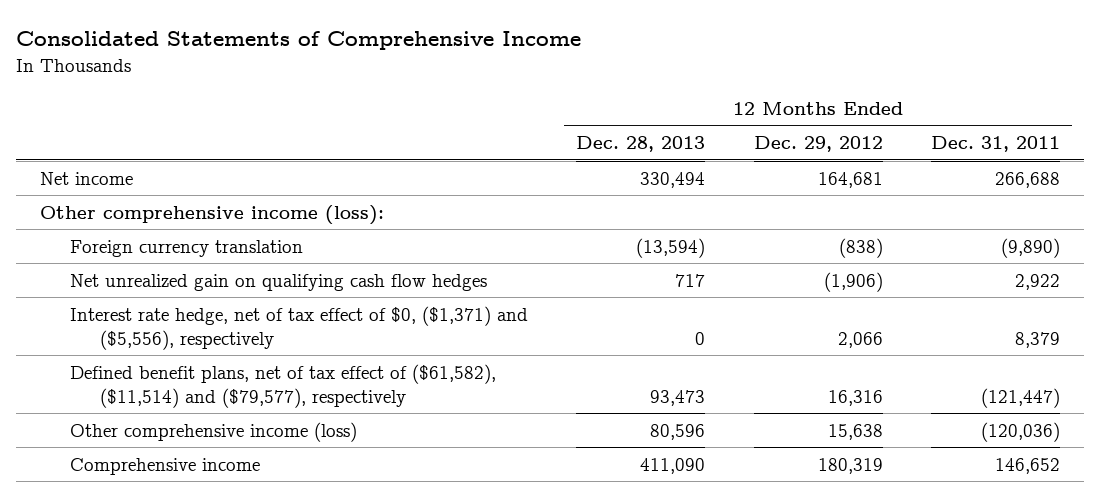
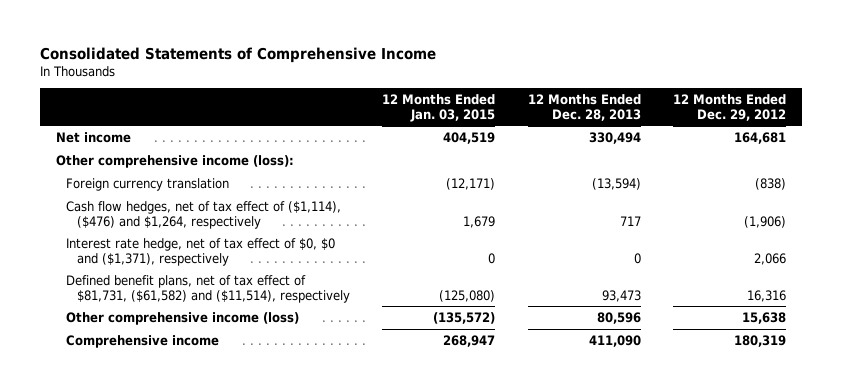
[930,136,1060,153] Dec. 31, 2011 -> none
none -> [382,93,496,122] 12 Months Ended Jan. 03, 2015
[70,273,488,291] Net unrealized gain on qualifying cash flow hedges -> [66,200,342,229] Cash flow hedges, net of tax effect of ($1,114), ($476) and $1,264, respectively
[70,305,529,351] Interest rate hedge, net of tax effect of $0, ($1,371) and ($5,556), respectively -> [66,237,336,266] Interest rate hedge, net of tax effect of $0, $0 and ($1,371), respectively
[70,363,497,409] Defined benefit plans, net of tax effect of ($61,582), ($11,514) and ($79,577), respectively -> [66,274,351,303] Defined benefit plans, net of tax effect of $81,731, ($61,582) and ($11,514), respectively

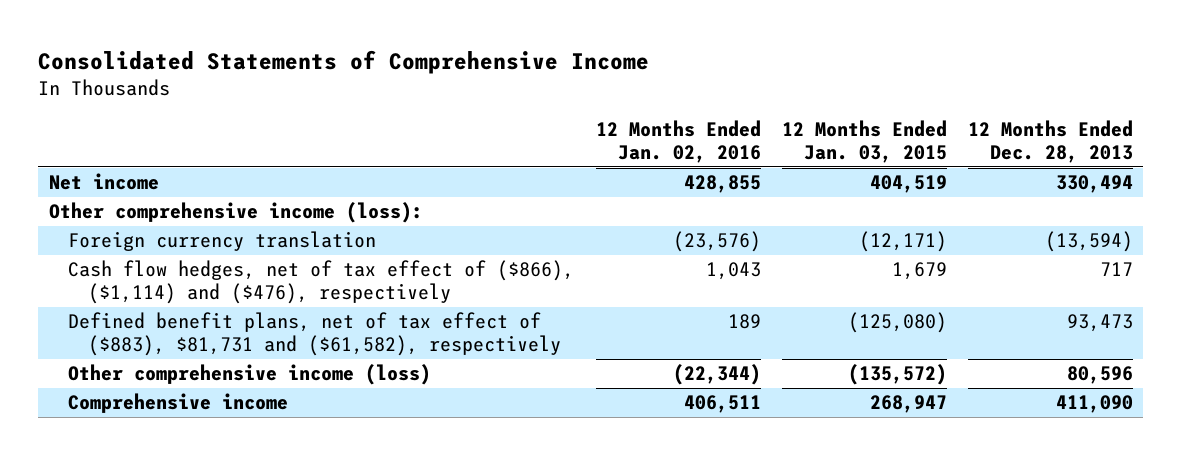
[672,93,786,121] 12 Months Ended Dec. 29, 2012 -> none
none -> [595,120,761,164] 12 Months Ended Jan. 02, 2016
[66,237,336,266] Interest rate hedge, net of tax effect of $0, $0 and ($1,371), respectively -> none
[66,200,342,229] Cash flow hedges, net of tax effect of ($1,114), ($476) and $1,264, respectively -> [68,260,575,305] Cash flow hedges, net of tax effect of ($866), ($1,114) and ($476), respectively
[66,274,351,303] Defined benefit plans, net of tax effect of $81,731, ($61,582) and ($11,514), respectively -> [68,312,562,357] Defined benefit plans, net of tax effect of ($883), $81,731 and ($61,582), respectively

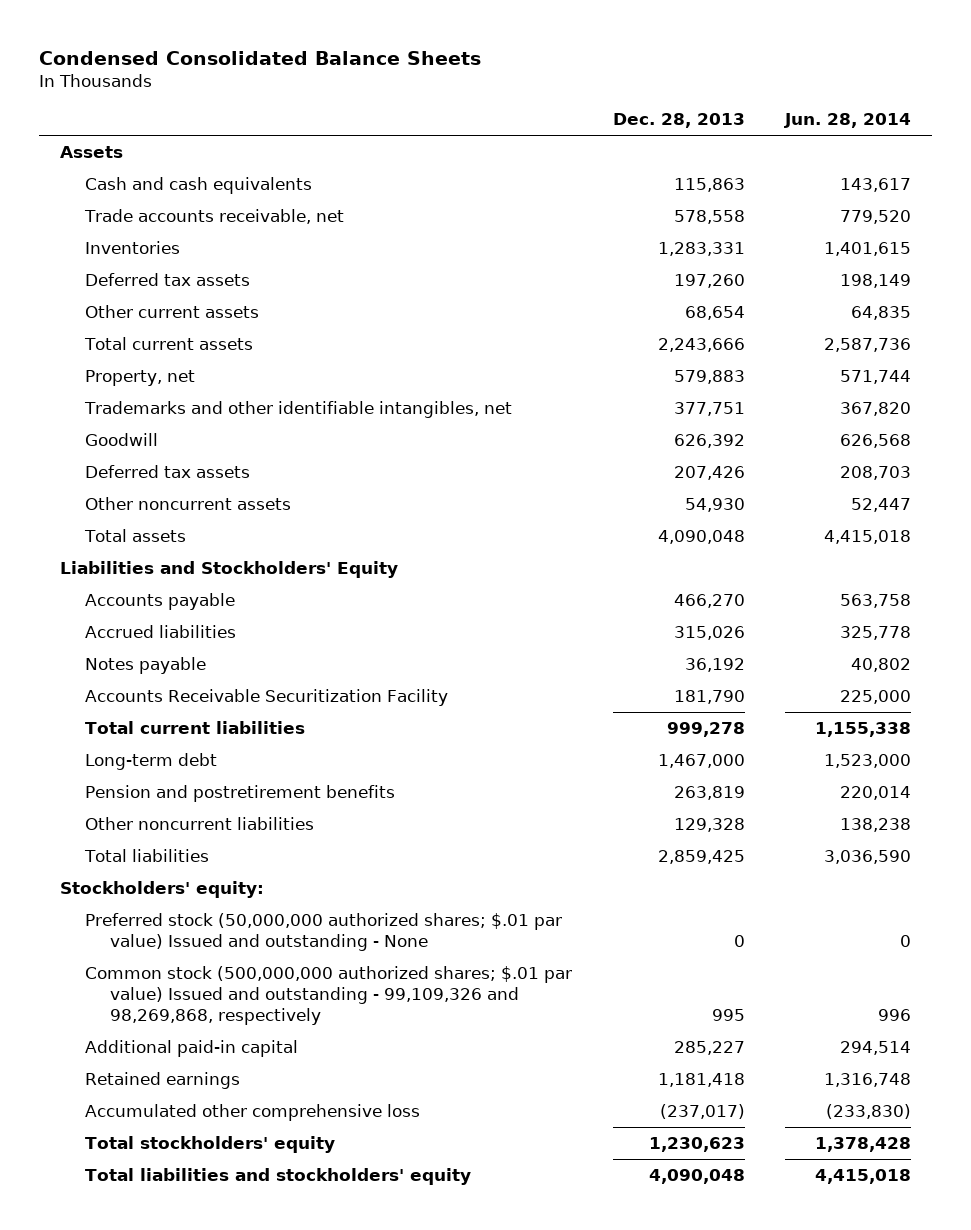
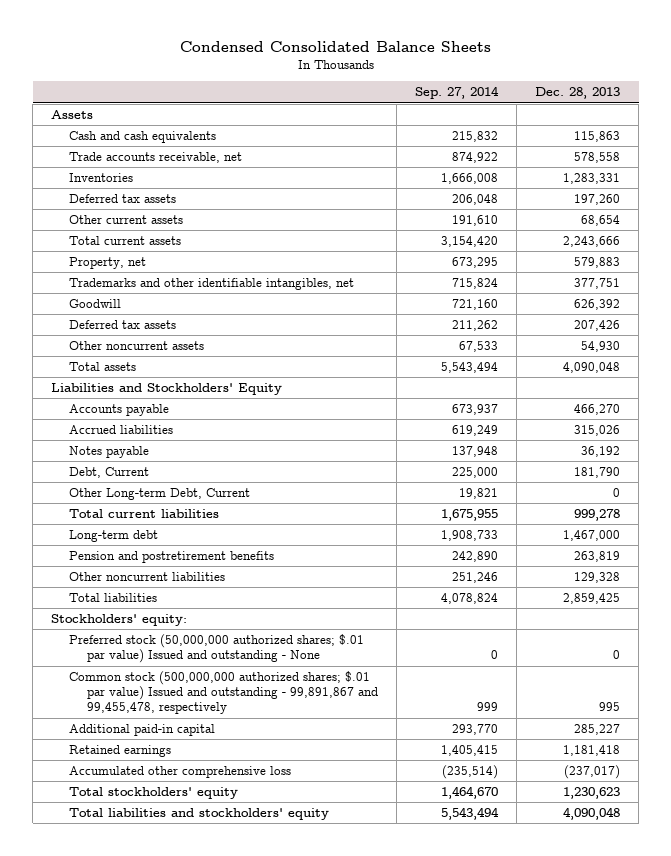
[784,113,912,129] Jun. 28, 2014 -> none
none -> [415,86,500,100] Sep. 27, 2014
[85,688,449,706] Accounts Receivable Securitization Facility -> [69,466,150,478] Debt, Current
none -> [69,487,251,500] Other Long-term Debt, Current
[85,965,573,1026] Common stock (500,000,000 authorized shares; $.01 par value) Issued and outstanding - 99,109,326 and 98,269,868, respectively -> [69,670,379,715] Common stock (500,000,000 authorized shares; $.01 par value) Issued and outstanding - 99,891,867 and 99,455,478, respectively

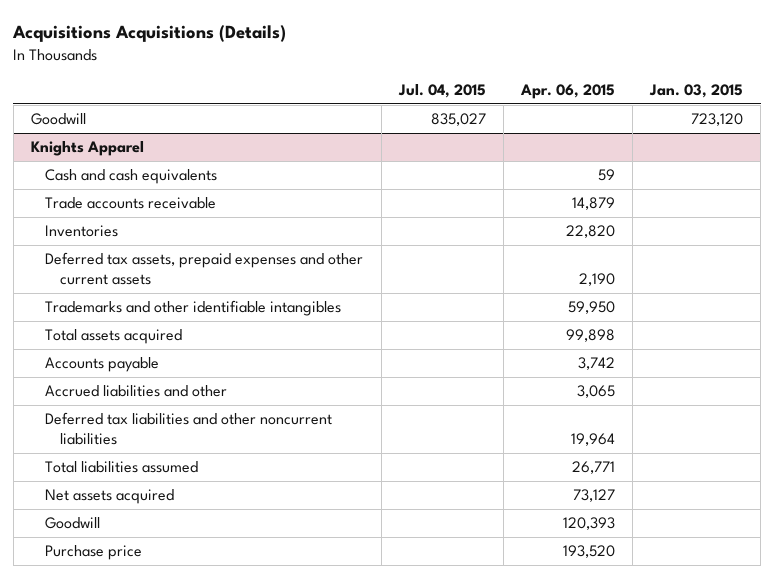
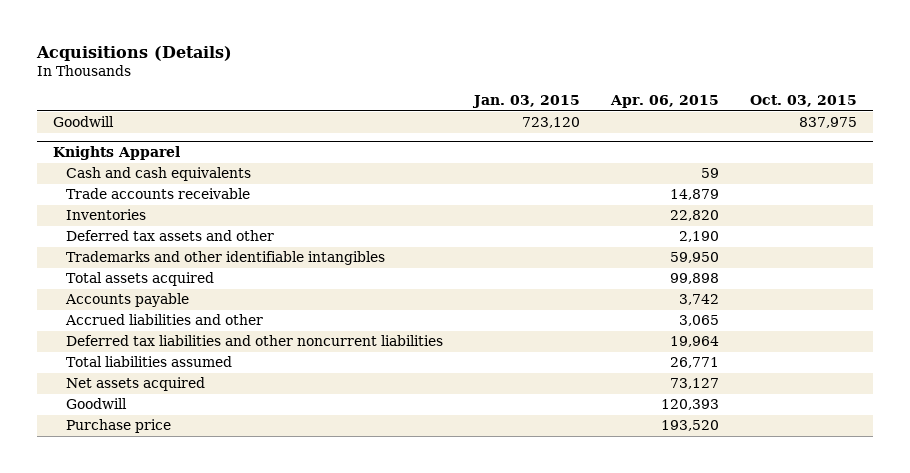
[12,25,287,43] Acquisitions Acquisitions (Details) -> [36,46,233,62] Acquisitions (Details)
[397,83,486,98] Jul. 04, 2015 -> none
none -> [750,95,858,108] Oct. 03, 2015
[45,252,364,286] Deferred tax assets, prepaid expenses and other current assets -> [66,230,275,242] Deferred tax assets and other

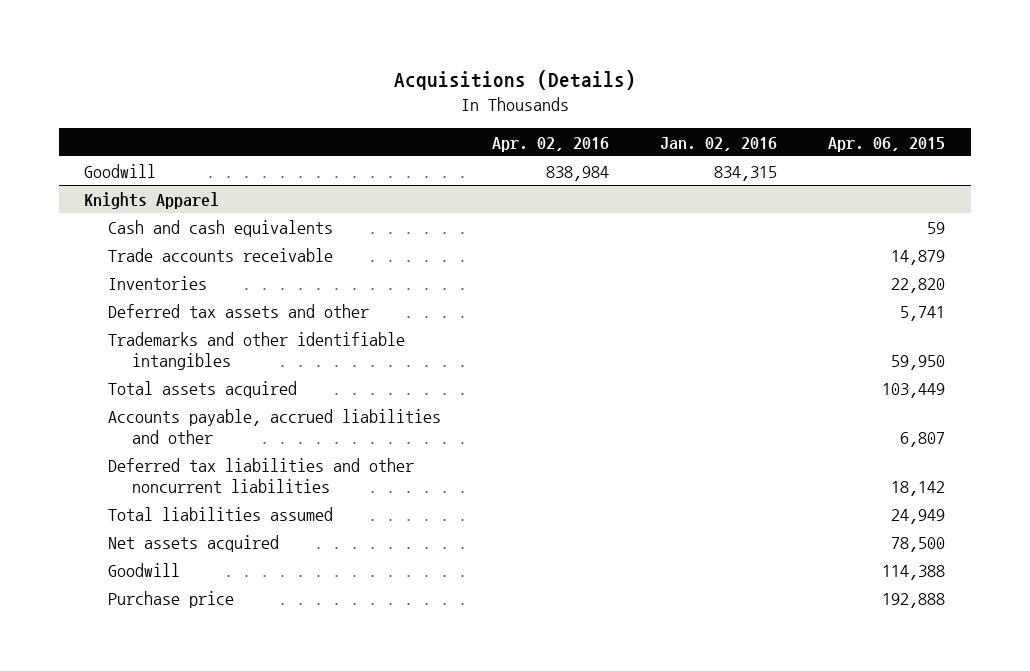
[472,95,581,109] Jan. 03, 2015 -> none
[750,95,858,108] Oct. 03, 2015 -> none
none -> [492,136,610,152] Apr. 02, 2016
none -> [660,136,778,151] Jan. 02, 2016
[679,231,720,243] 2,190 -> [900,305,946,321] 5,741
[65,314,264,326] Accrued liabilities and other -> none
[670,273,720,285] 99,898 -> [882,382,946,398] 103,449
[65,293,190,308] Accounts payable -> [108,408,442,445] Accounts payable, accrued liabilities and other
[679,294,720,306] 3,742 -> [900,432,946,448] 6,807
[670,336,720,348] 19,964 -> [891,481,946,497] 18,142
[670,357,720,369] 26,771 -> [891,508,946,524] 24,949
[670,378,720,390] 73,127 -> [891,536,946,552] 78,500
[661,399,720,411] 120,393 -> [882,564,946,580] 114,388
[661,420,720,432] 193,520 -> [882,592,946,608] 192,888

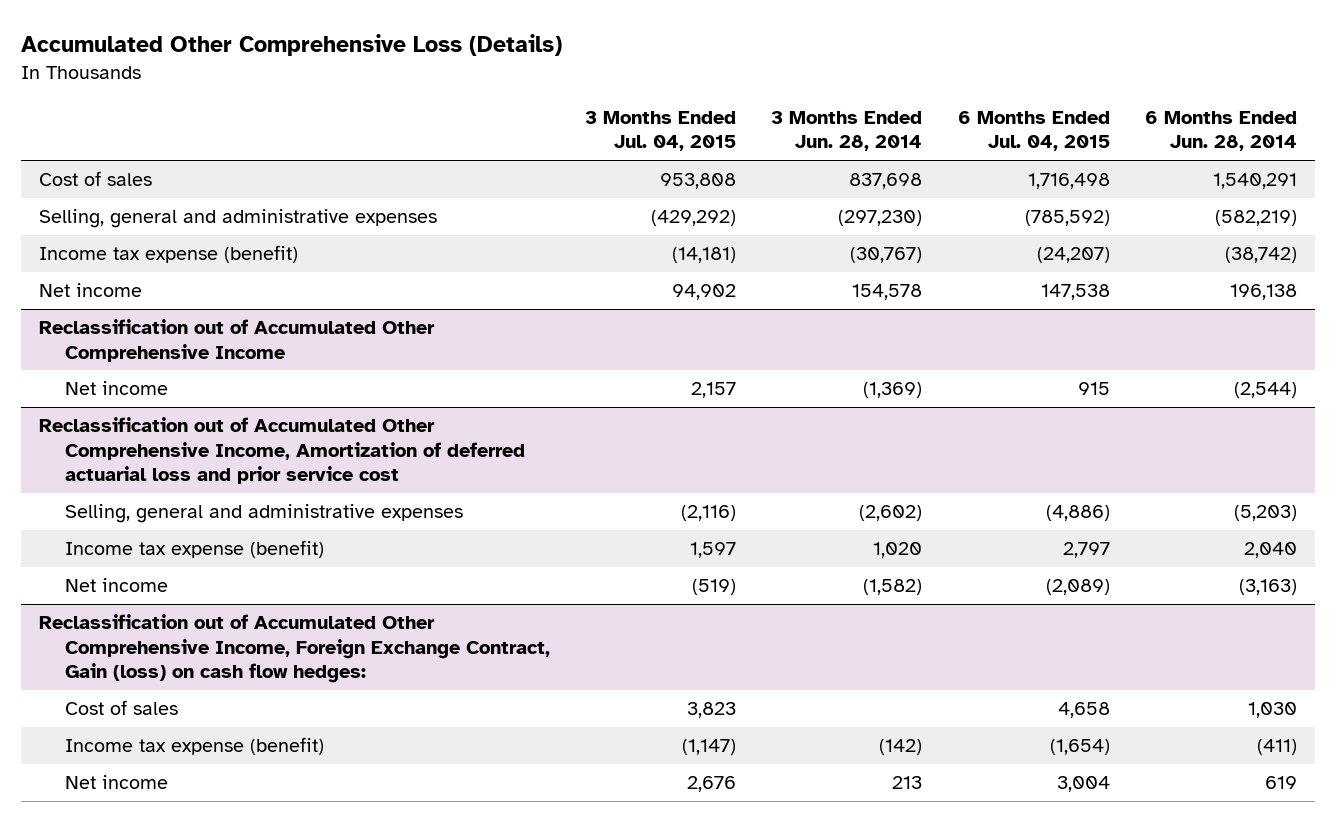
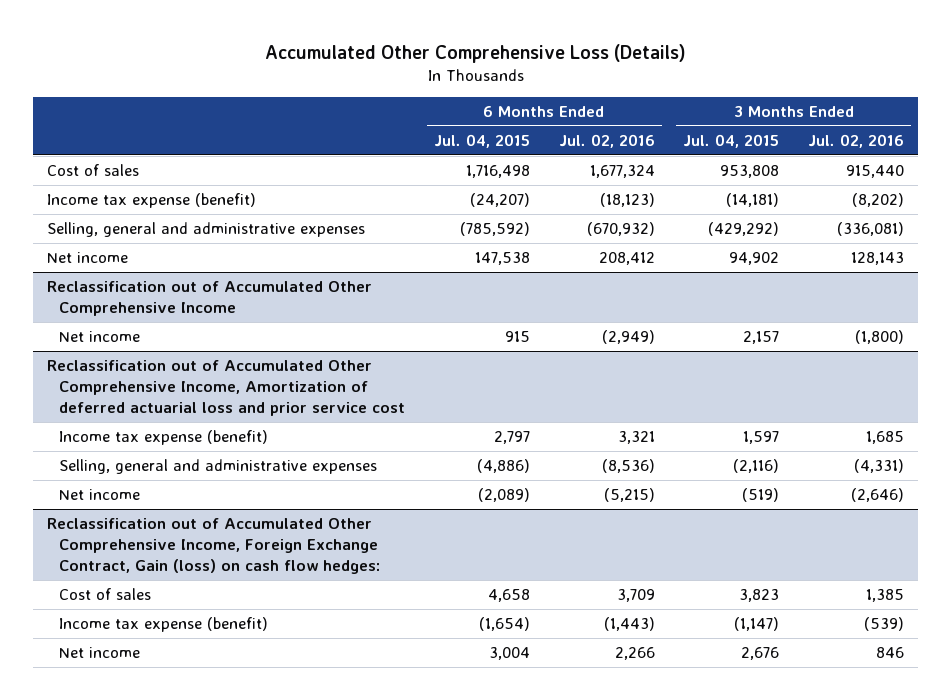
[771,110,923,152] 3 Months Ended Jun. 28, 2014 -> none
[1144,110,1297,152] 6 Months Ended Jun. 28, 2014 -> none
none -> [558,133,655,148] Jul. 02, 2016
none -> [808,133,905,148] Jul. 02, 2016
[38,209,437,229] Selling, general and administrative expenses -> [47,221,366,237] Selling, general and administrative expenses
[64,504,463,524] Selling, general and administrative expenses -> [59,458,378,474] Selling, general and administrative expenses

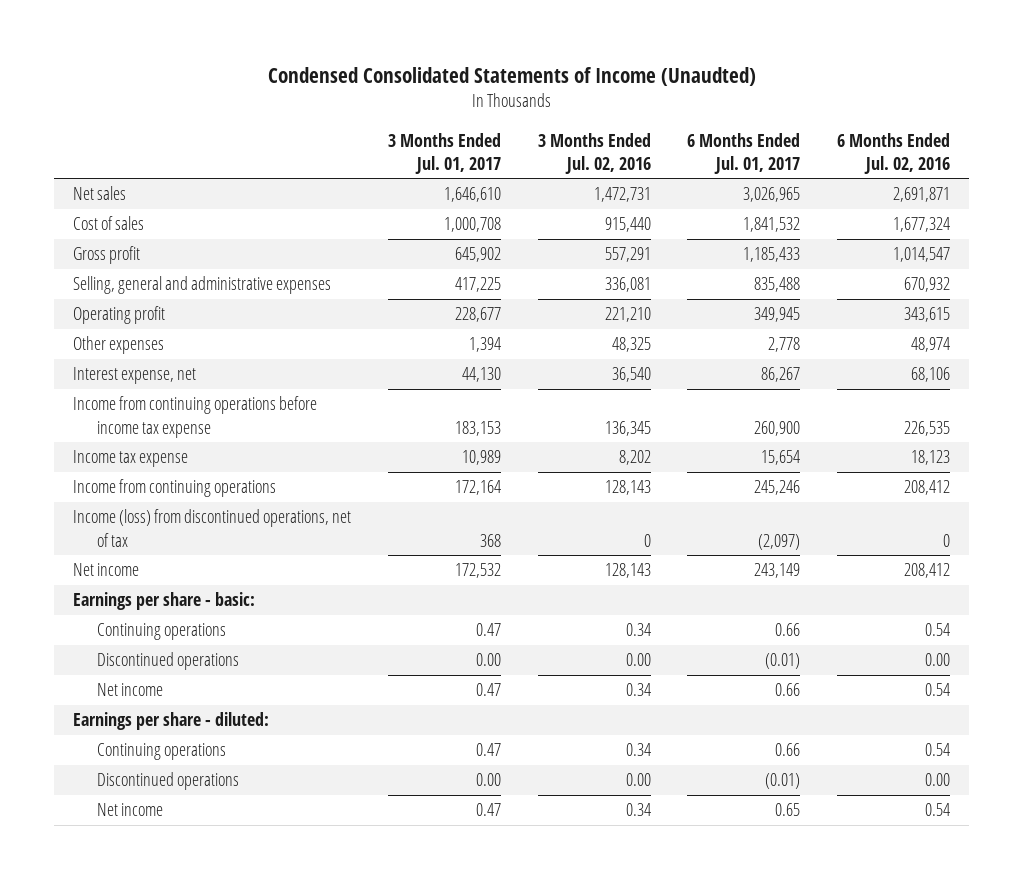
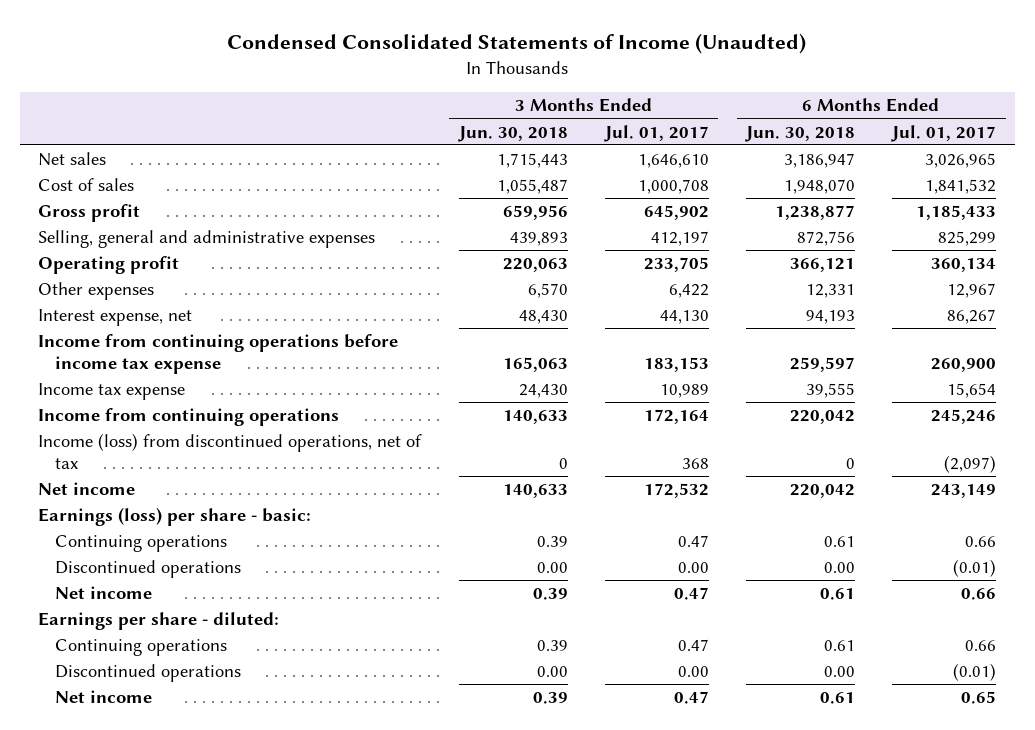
[537,132,651,174] 3 Months Ended Jul. 02, 2016 -> none
[837,132,951,174] 6 Months Ended Jul. 02, 2016 -> none
none -> [457,125,568,142] Jun. 30, 2018
none -> [745,125,856,142] Jun. 30, 2018
[454,277,501,293] 417,225 -> [650,231,709,247] 412,197
[754,277,801,293] 835,488 -> [938,231,997,247] 825,299
[454,307,501,323] 228,677 -> [643,257,709,273] 233,705
[754,307,801,323] 349,945 -> [931,258,997,273] 360,134
[468,337,501,353] 1,394 -> [668,284,709,299] 6,422
[768,337,801,353] 2,778 -> [947,283,997,299] 12,967
[72,592,255,611] Earnings per share - basic: -> [38,507,312,527] Earnings (loss) per share - basic:

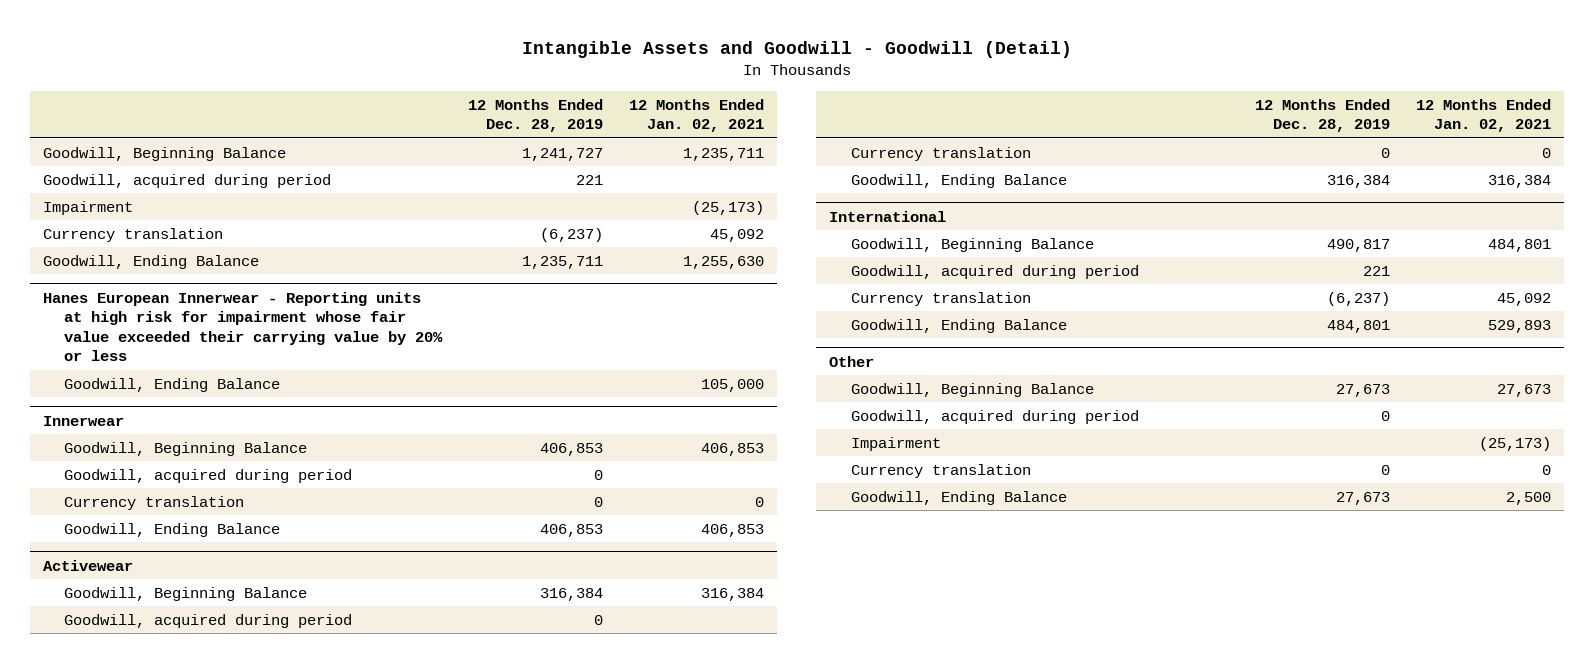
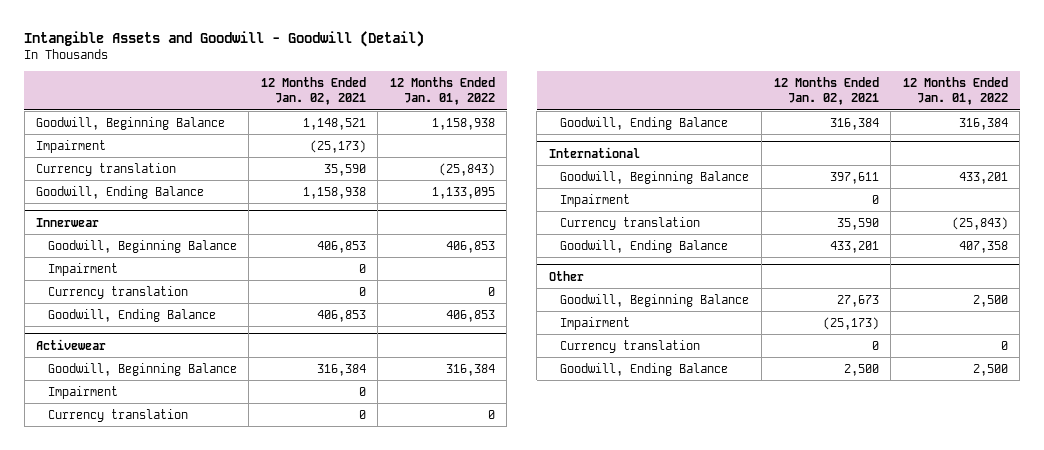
[468,98,604,133] 12 Months Ended Dec. 28, 2019 -> none
none -> [389,76,495,106] 12 Months Ended Jan. 01, 2022
[42,173,331,188] Goodwill, acquired during period -> none
[683,147,765,161] 1,235,711 -> [302,117,366,130] 1,148,521
[42,291,444,362] Hanes European Innerwear - Reporting units at high risk for impairment whose fair value exceeded their carrying value by 20% or less -> none
[64,377,281,392] Goodwill, Ending Balance -> none
[710,228,765,242] 45,092 -> [323,163,366,176] 35,590
[683,255,765,269] 1,255,630 -> [302,186,366,199] 1,158,938
[64,468,353,483] Goodwill, acquired during period -> none
none -> [47,262,118,276] Impairment
[64,613,353,628] Goodwill, acquired during period -> none
none -> [47,385,118,399] Impairment
[850,264,1139,279] Goodwill, acquired during period -> none
[1487,238,1551,252] 484,801 -> [829,171,879,184] 397,611
none -> [560,193,631,207] Impairment
[1496,292,1551,306] 45,092 -> [836,217,879,230] 35,590
[1487,319,1551,333] 529,893 -> [829,240,879,253] 433,201
[850,409,1139,424] Goodwill, acquired during period -> none

